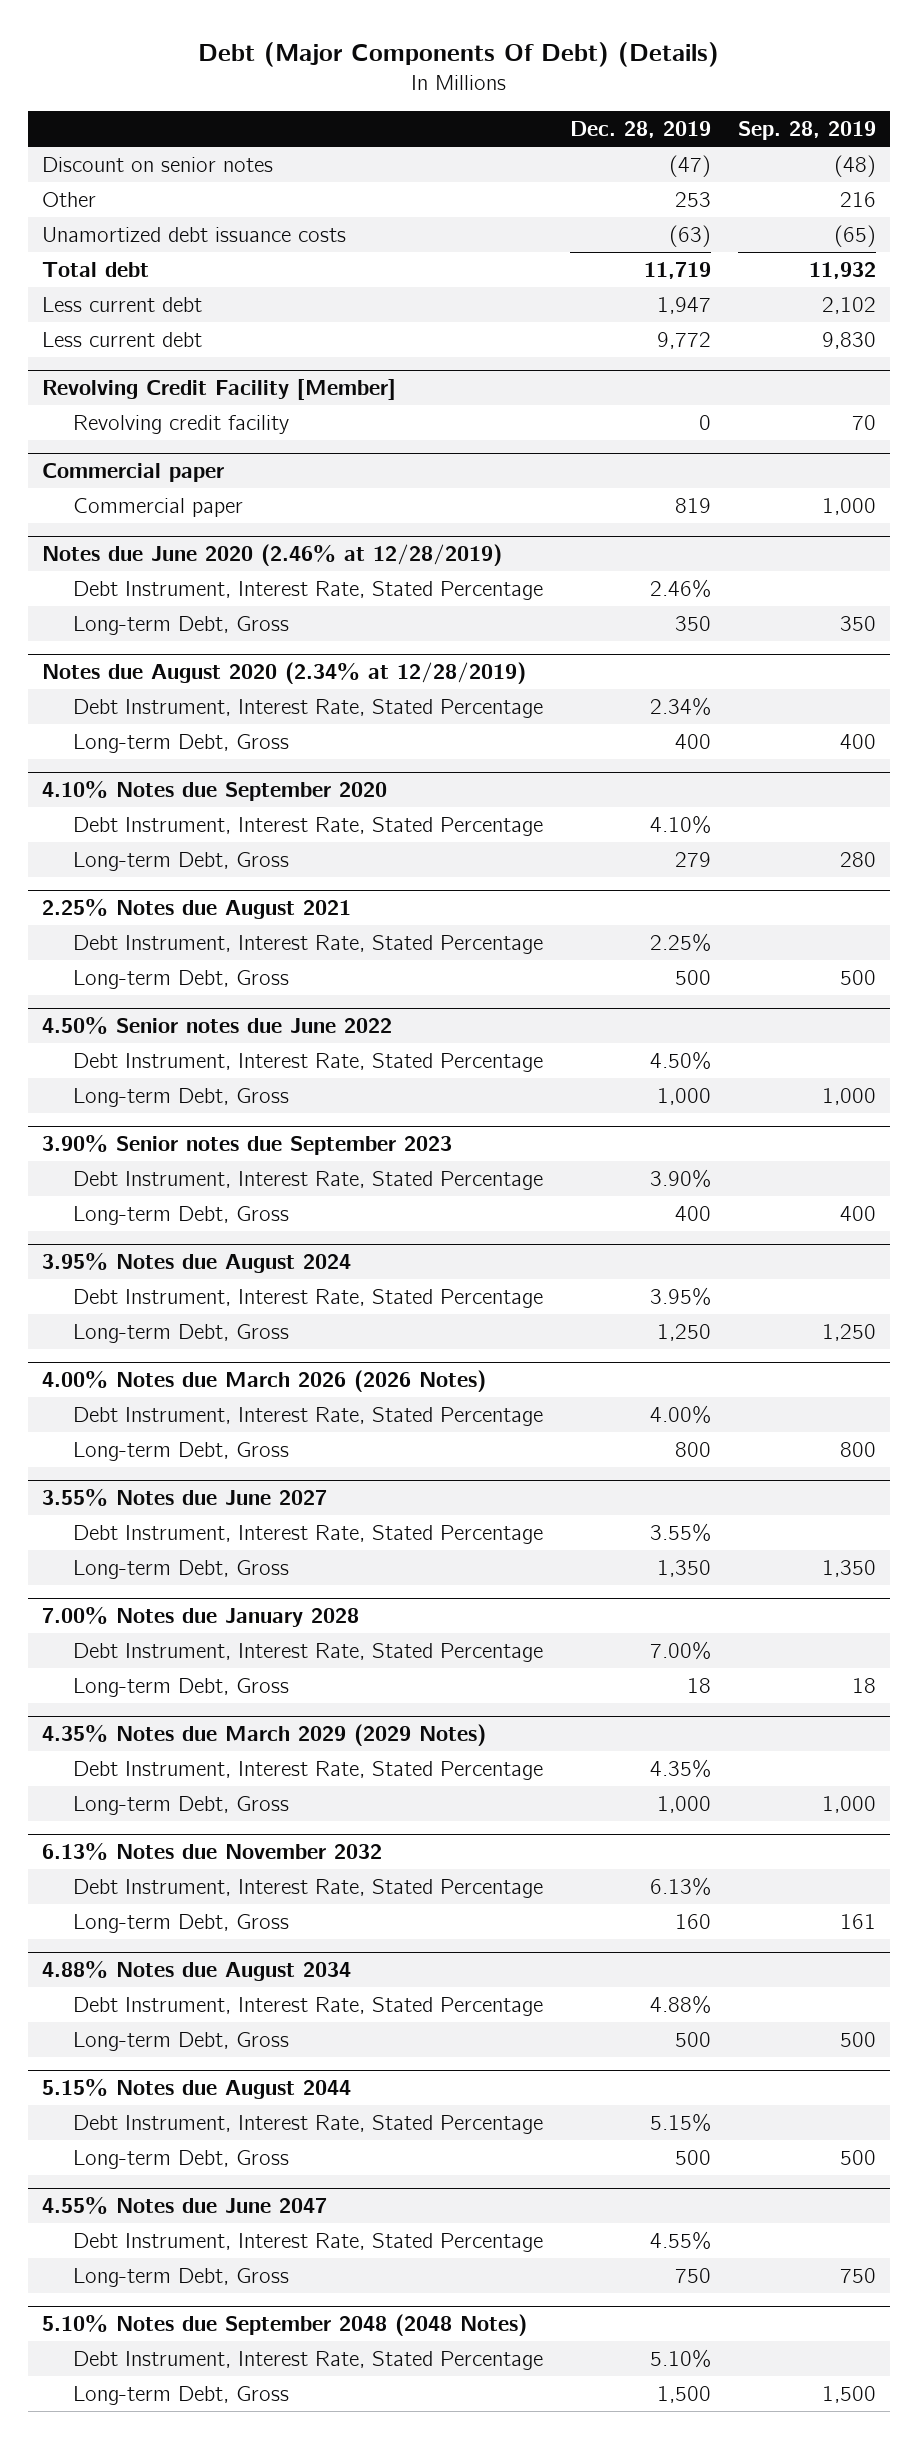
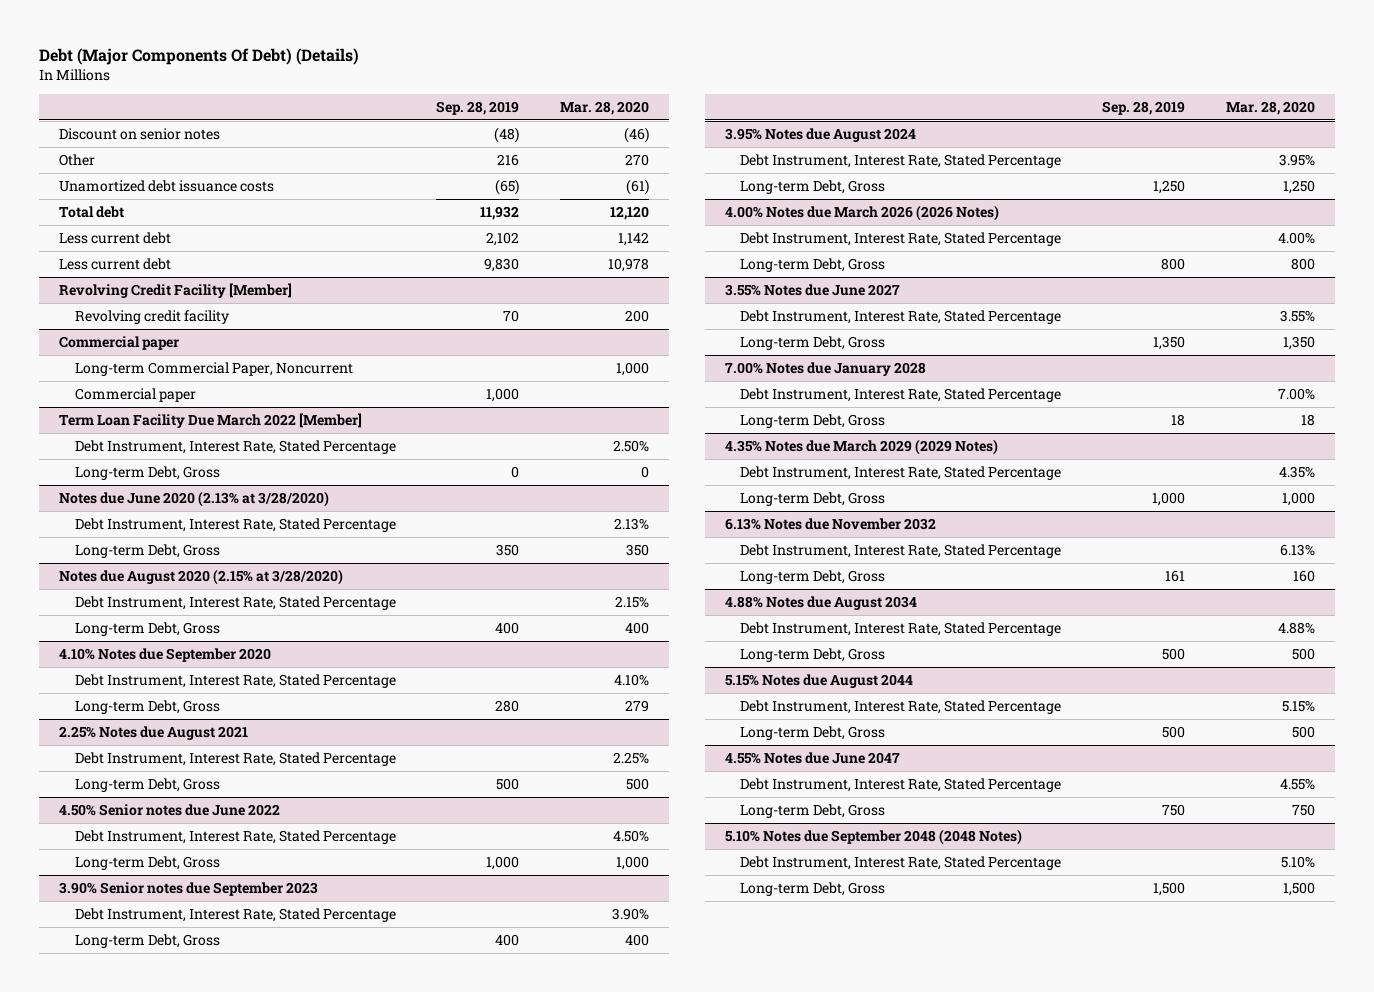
[570,121,712,139] Dec. 28, 2019 -> none
none -> [560,100,650,115] Mar. 28, 2020
none -> [74,362,353,377] Long-term Commercial Paper, Noncurrent
none -> [59,413,363,429] Term Loan Facility Due March 2022 [Member]
none -> [74,440,396,455] Debt Instrument, Interest Rate, Stated Percentage
none -> [74,466,220,481] Long-term Debt, Gross
[41,543,502,566] Notes due June 2020 (2.46% at 12/28/2019) -> [59,491,330,508] Notes due June 2020 (2.13% at 3/28/2020)
[41,661,526,684] Notes due August 2020 (2.34% at 12/28/2019) -> [59,569,344,586] Notes due August 2020 (2.15% at 3/28/2020)

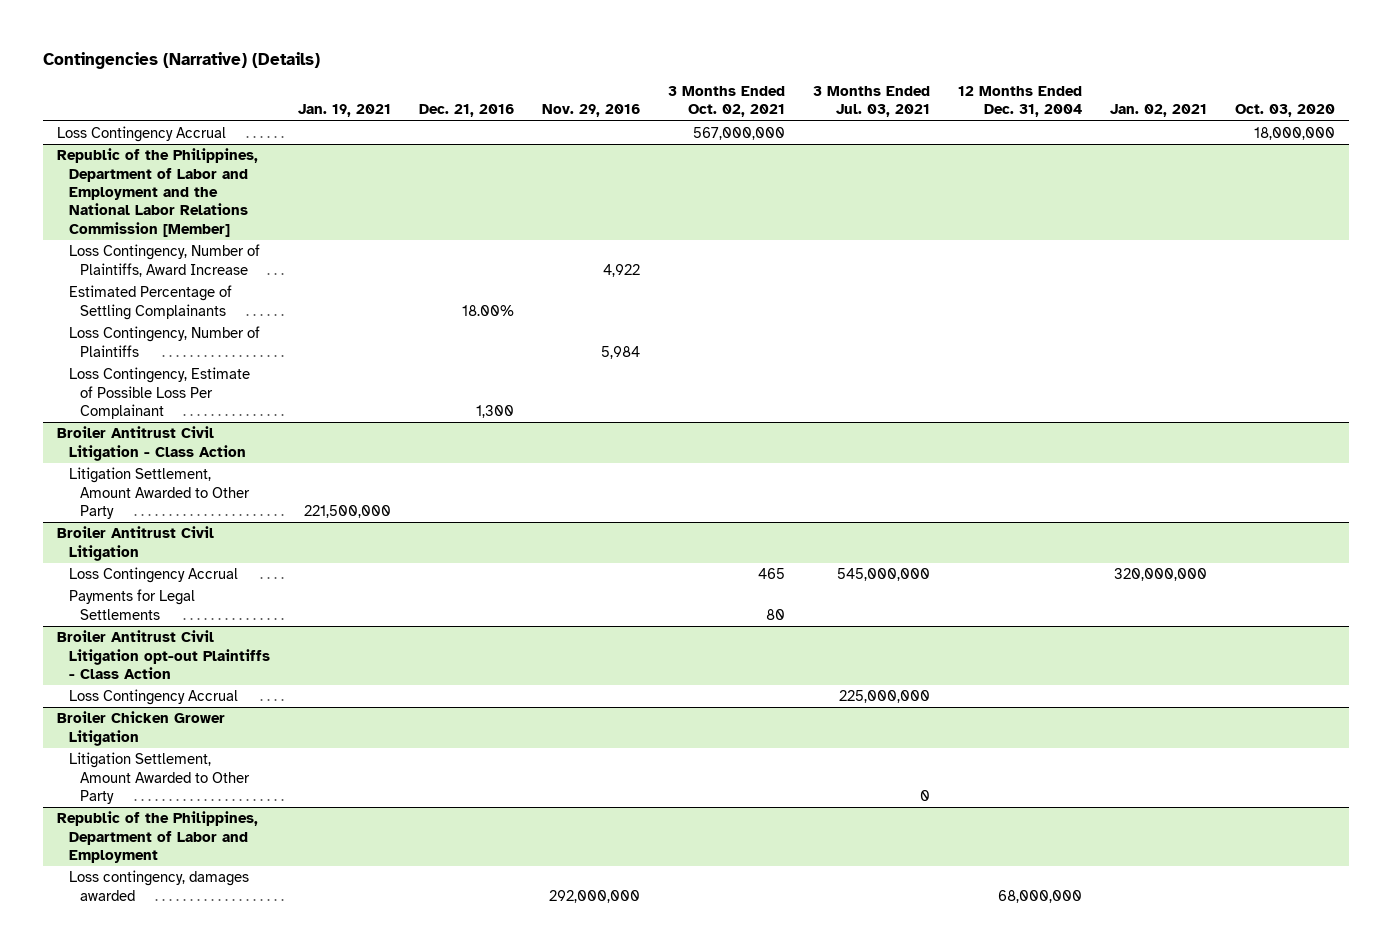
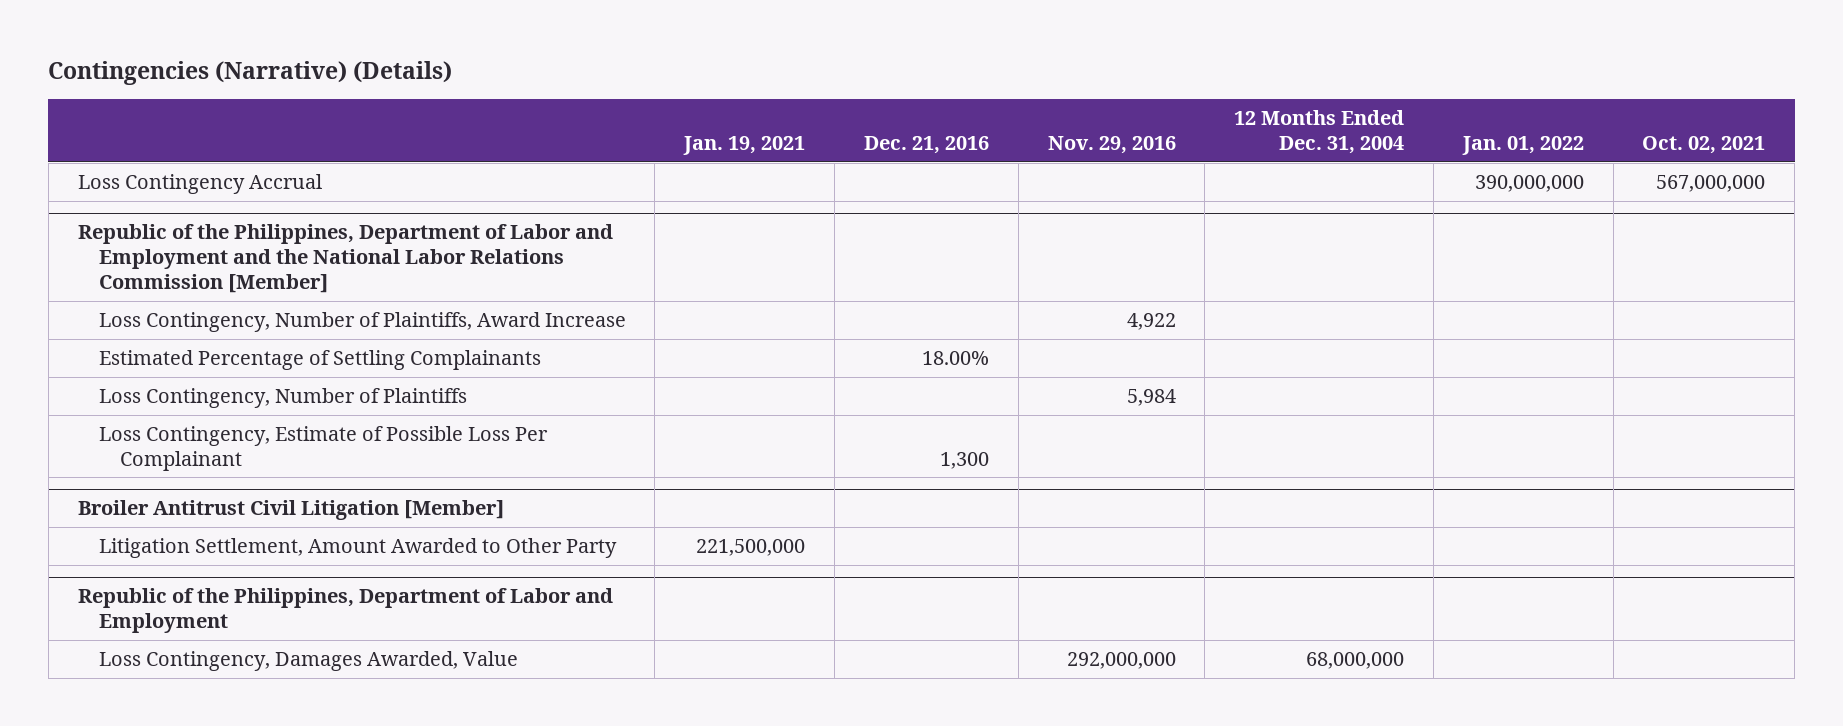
[667,86,785,118] 3 Months Ended Oct. 02, 2021 -> none
[812,86,930,118] 3 Months Ended Jul. 03, 2021 -> none
[1109,104,1207,118] Jan. 02, 2021 -> none
[1234,104,1335,118] Oct. 03, 2020 -> none
none -> [1461,135,1584,155] Jan. 01, 2022
none -> [1642,135,1766,154] Oct. 02, 2021
[57,426,246,461] Broiler Antitrust Civil Litigation - Class Action -> [77,500,504,521] Broiler Antitrust Civil Litigation [Member]
[57,526,215,561] Broiler Antitrust Civil Litigation -> none
[68,567,238,584] Loss Contingency Accrual -> none
[68,589,195,620] Payments for Legal Settlements -> none
[57,630,270,680] Broiler Antitrust Civil Litigation opt-out Plaintiffs - Class Action -> none
[68,689,238,706] Loss Contingency Accrual -> none
[57,711,226,746] Broiler Chicken Grower Litigation -> none
[68,752,251,805] Litigation Settlement, Amount Awarded to Other Party -> none
[68,870,249,901] Loss contingency, damages awarded -> [98,650,518,671] Loss Contingency, Damages Awarded, Value

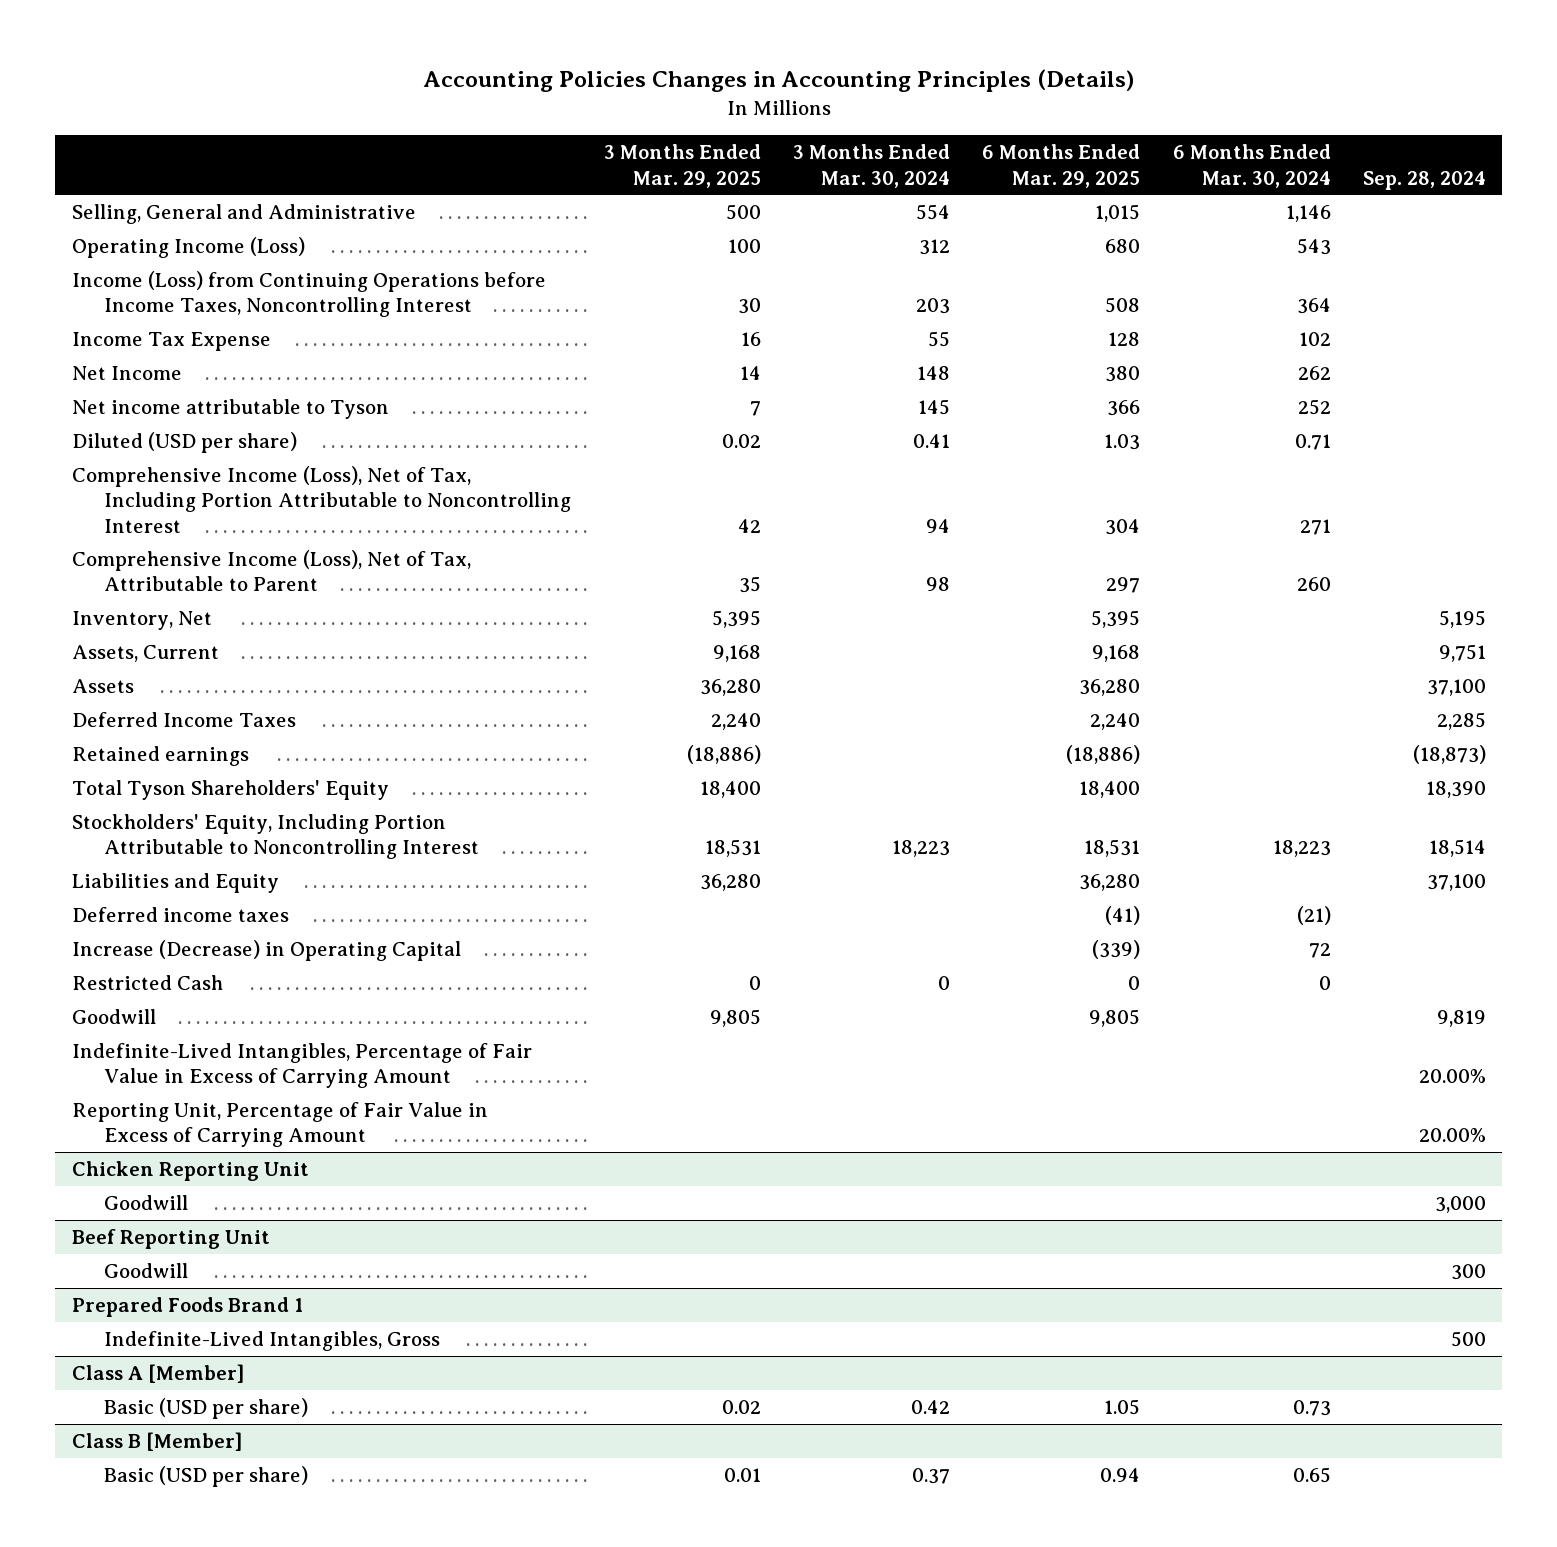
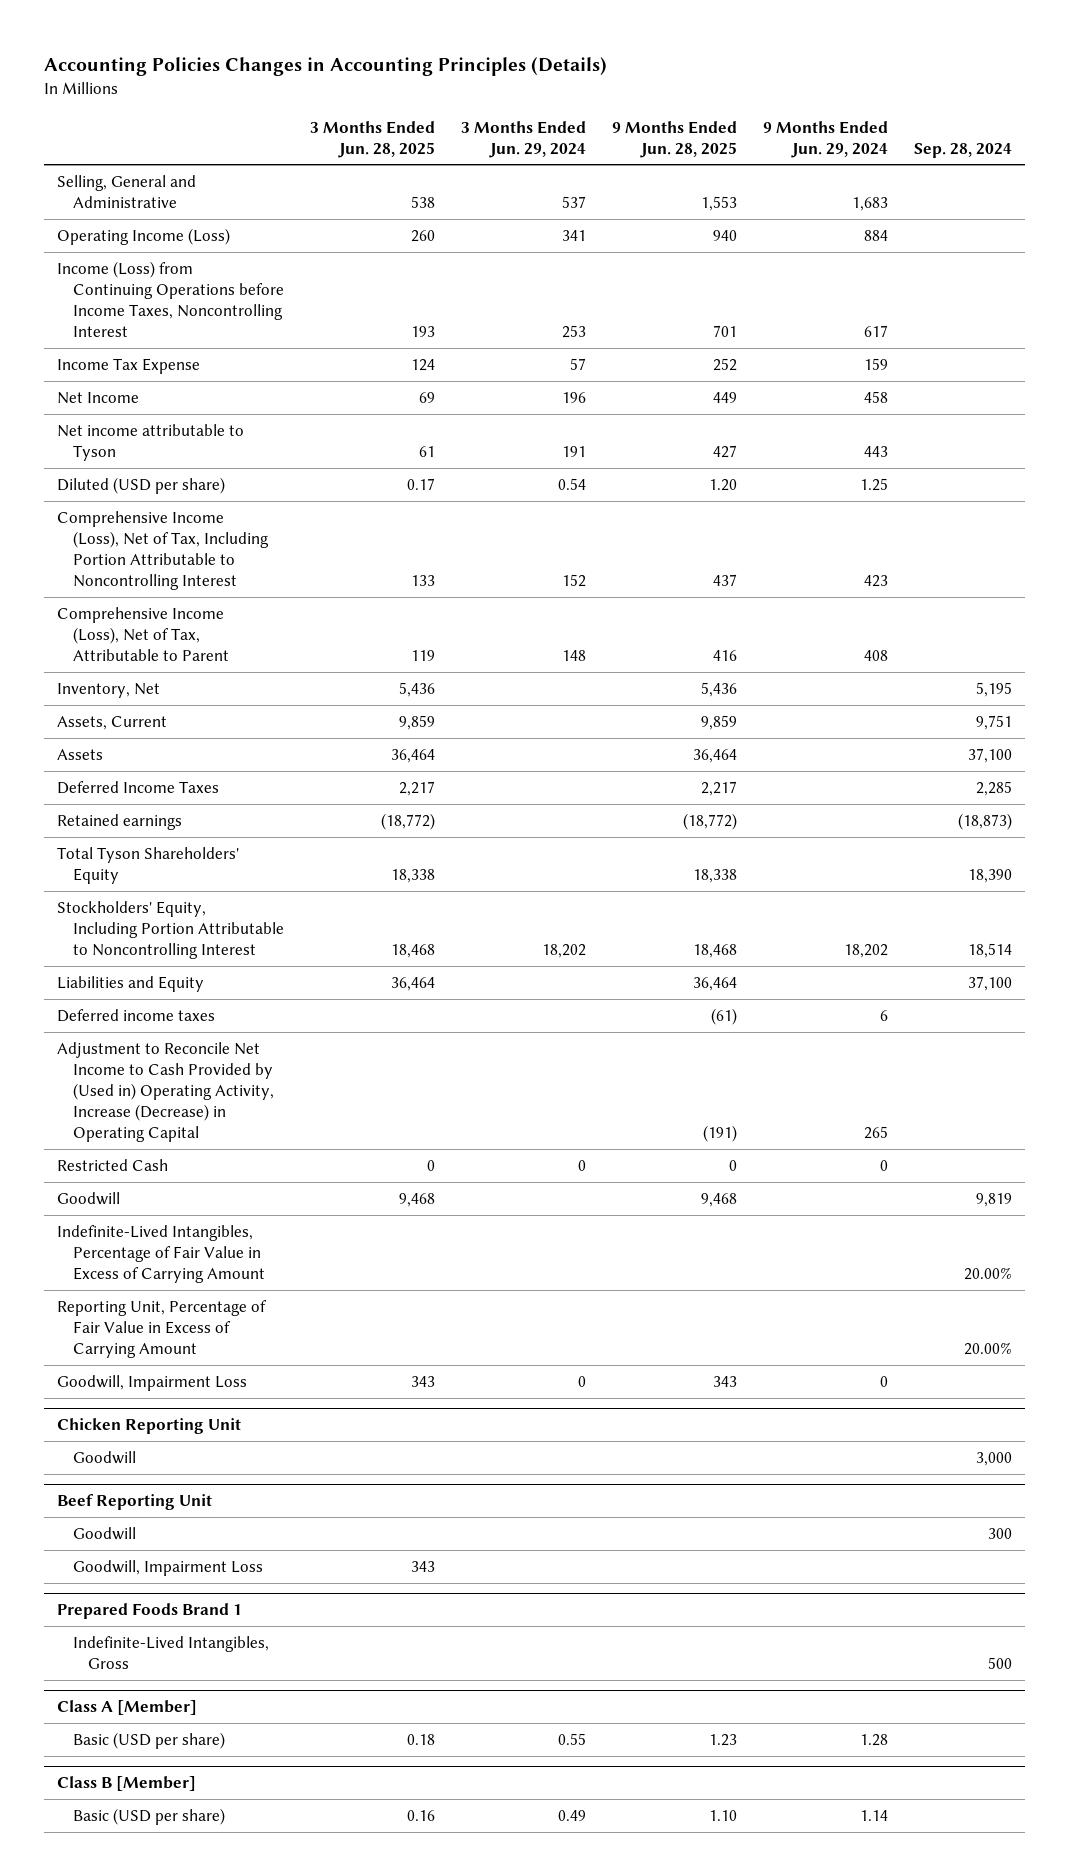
[603,144,761,188] 3 Months Ended Mar. 29, 2025 -> none
[792,144,950,188] 3 Months Ended Mar. 30, 2024 -> none
[982,144,1141,188] 6 Months Ended Mar. 29, 2025 -> none
[1172,144,1331,188] 6 Months Ended Mar. 30, 2024 -> none
none -> [309,120,435,158] 3 Months Ended Jun. 28, 2025
none -> [460,120,586,158] 3 Months Ended Jun. 29, 2024
none -> [611,120,737,158] 9 Months Ended Jun. 28, 2025
none -> [762,120,888,158] 9 Months Ended Jun. 29, 2024
[71,939,461,961] Increase (Decrease) in Operating Capital -> [56,1041,274,1143] Adjustment to Reconcile Net Income to Cash Provided by (Used in) Operating Activity, Increase (Decrease) in Operating Capital
none -> [56,1374,247,1391] Goodwill, Impairment Loss
none -> [72,1559,263,1576] Goodwill, Impairment Loss

